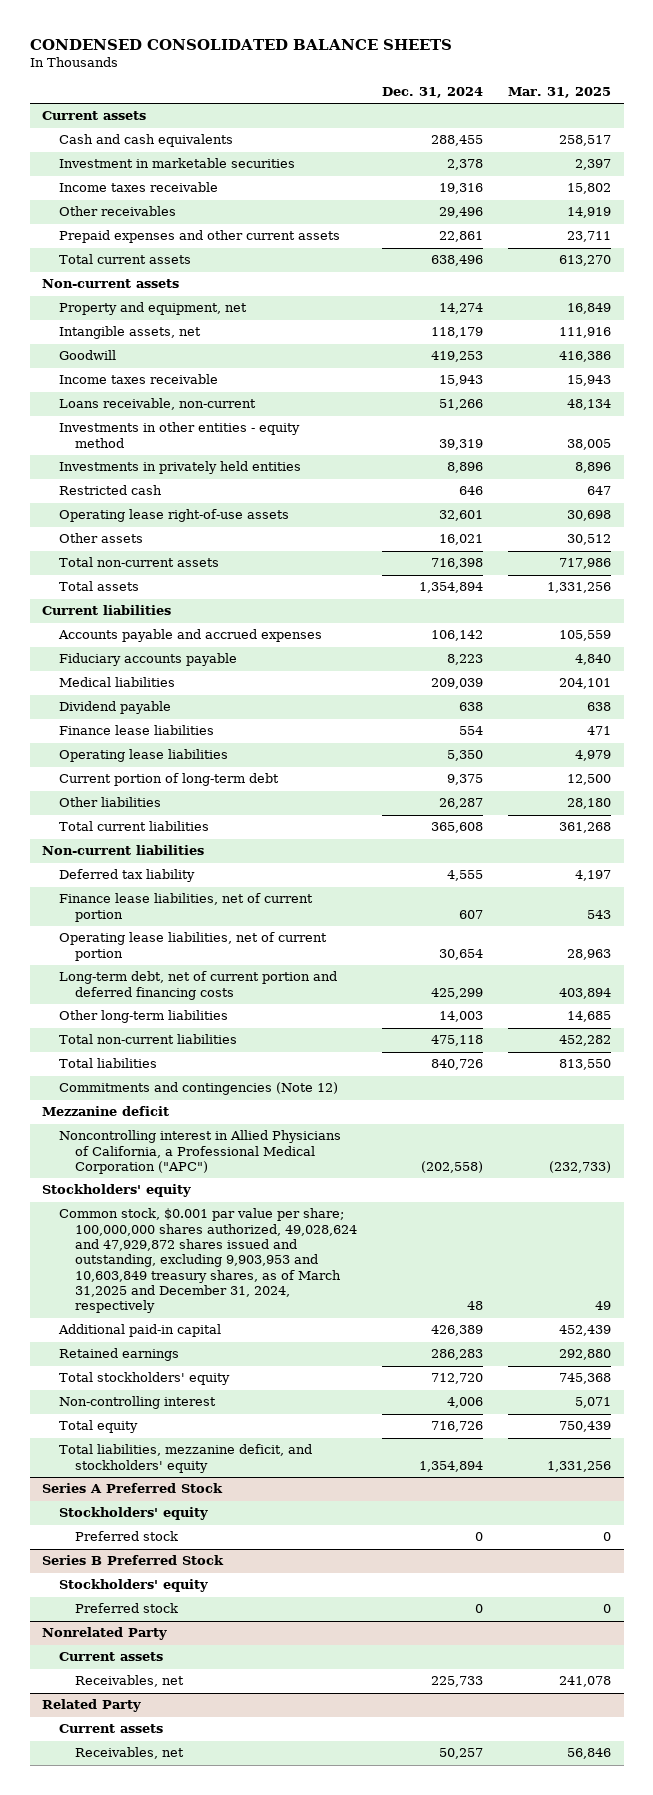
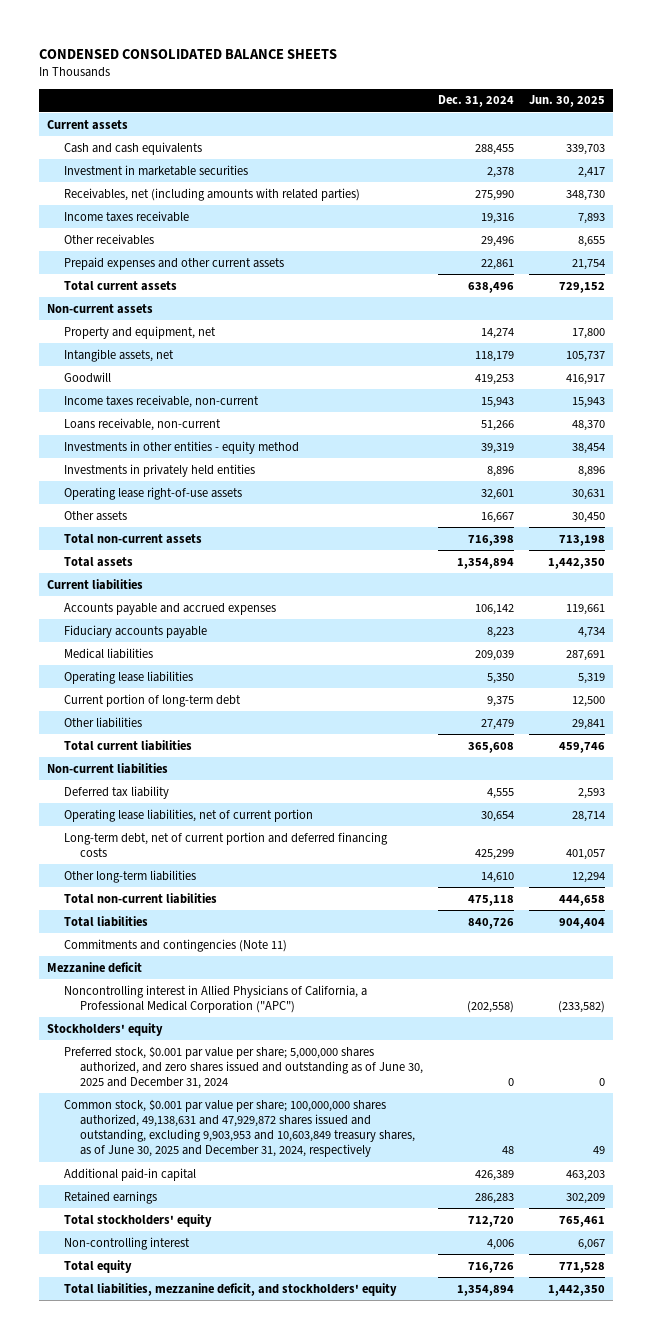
[508,87,612,99] Mar. 31, 2025 -> none
none -> [529,95,606,108] Jun. 30, 2025
none -> [63,187,360,201] Receivables, net (including amounts with related parties)
[58,374,218,385] Income taxes receivable -> [63,394,259,408] Income taxes receivable, non-current
[58,485,162,496] Restricted cash -> none
[438,534,483,546] 16,021 -> [481,511,515,523] 16,667
[58,701,171,715] Dividend payable -> none
[58,725,214,736] Finance lease liabilities -> none
[438,798,483,810] 26,287 -> [481,718,515,730] 27,479
[58,893,313,922] Finance lease liabilities, net of current portion -> none
[438,1011,483,1023] 14,003 -> [481,871,515,883] 14,610
[58,1082,338,1096] Commitments and contingencies (Note 12) -> [63,938,287,952] Commitments and contingencies (Note 11)
none -> [63,1045,424,1090] Preferred stock, $0.001 par value per share; 5,000,000 shares authorized, and zero shares issued and outstanding as of June 30, 2025 and December 31, 2024
[58,1208,357,1314] Common stock, $0.001 par value per share; 100,000,000 shares authorized, 49,028,624 and 47,929,872 shares issued and outstanding, excluding 9,903,953 and 10,603,849 treasury shares, as of March 31,2025 and December 31, 2024, respectively -> [63,1098,416,1158] Common stock, $0.001 par value per share; 100,000,000 shares authorized, 49,138,631 and 47,929,872 shares issued and outstanding, excluding 9,903,953 and 10,603,849 treasury shares, as of June 30, 2025 and December 31, 2024, respectively
[42,1483,224,1494] Series A Preferred Stock -> none
[58,1507,208,1521] Stockholders' equity -> none
[74,1531,178,1542] Preferred stock -> none
[42,1555,225,1566] Series B Preferred Stock -> none
[58,1579,208,1593] Stockholders' equity -> none
[74,1603,178,1614] Preferred stock -> none
[42,1627,168,1641] Nonrelated Party -> none
[58,1652,163,1662] Current assets -> none
[74,1675,184,1688] Receivables, net -> none
[42,1699,142,1713] Related Party -> none
[58,1724,163,1734] Current assets -> none
[74,1747,184,1760] Receivables, net -> none

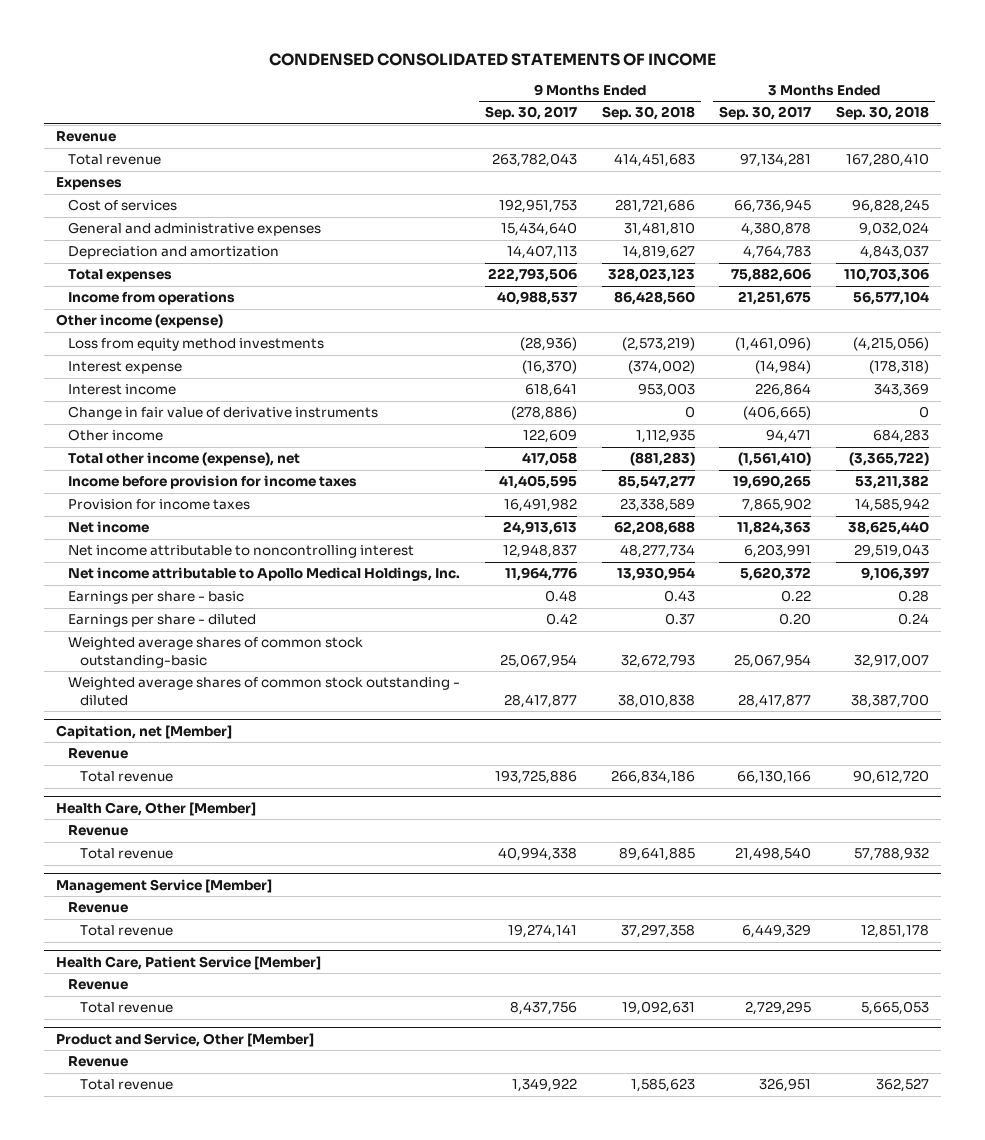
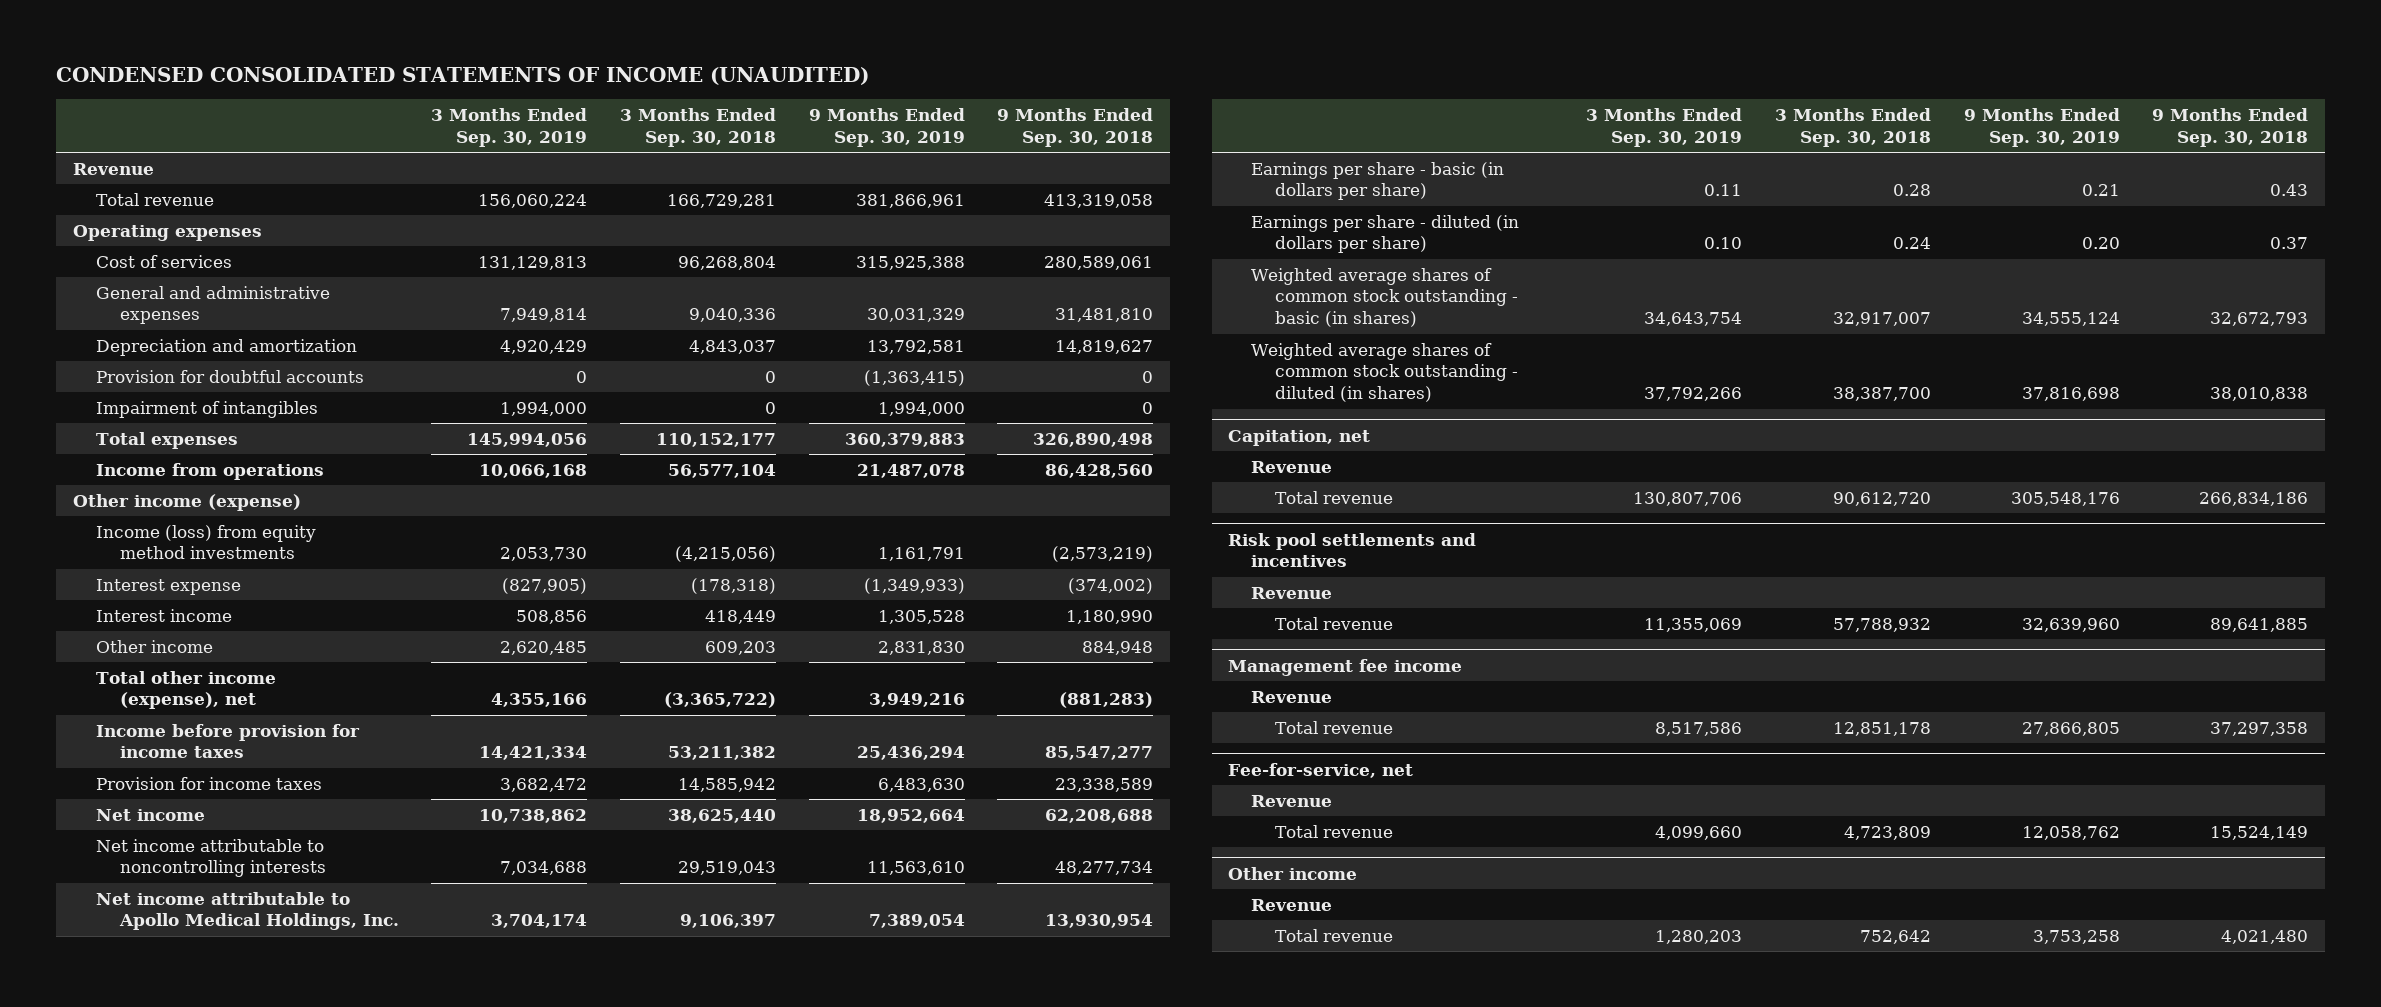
[268,53,716,67] CONDENSED CONSOLIDATED STATEMENTS OF INCOME -> [56,67,870,86] CONDENSED CONSOLIDATED STATEMENTS OF INCOME (UNAUDITED)
[484,106,577,121] Sep. 30, 2017 -> none
[719,106,812,121] Sep. 30, 2017 -> none
none -> [431,108,588,147] 3 Months Ended Sep. 30, 2019
none -> [808,108,965,147] 9 Months Ended Sep. 30, 2019
[613,153,695,168] 414,451,683 -> [1044,193,1154,208] 413,319,058
[845,153,929,168] 167,280,410 -> [666,193,776,208] 166,729,281
[56,177,123,191] Expenses -> [72,224,262,241] Operating expenses
[614,199,695,214] 281,721,686 -> [1044,255,1154,270] 280,589,061
[851,199,929,214] 96,828,245 -> [677,255,776,270] 96,268,804
[858,222,929,237] 9,032,024 -> [688,308,776,323] 9,040,336
none -> [96,369,365,383] Provision for doubtful accounts
none -> [96,400,319,418] Impairment of intangibles
[607,268,695,283] 328,023,123 -> [1033,432,1154,447] 326,890,498
[843,268,929,283] 110,703,306 -> [655,432,776,447] 110,152,177
[68,338,325,352] Loss from equity method investments -> [96,524,317,560] Income (loss) from equity method investments
[68,406,379,421] Change in fair value of derivative instruments -> none
[637,383,695,398] 953,003 -> [1066,609,1154,624] 1,180,990
[873,383,929,398] 343,369 -> [704,609,776,624] 418,449
[635,429,695,444] 1,112,935 -> [1082,640,1154,655] 884,948
[872,429,929,444] 684,283 -> [704,640,776,655] 609,203
[68,545,415,559] Net income attributable to noncontrolling interest -> [96,838,326,878] Net income attributable to noncontrolling interests
[68,591,245,605] Earnings per share - basic -> [1251,161,1505,201] Earnings per share - basic (in dollars per share)
[68,614,257,628] Earnings per share - diluted -> [1251,214,1520,254] Earnings per share - diluted (in dollars per share)
[68,637,364,668] Weighted average shares of common stock outstanding-basic -> [1251,267,1518,328] Weighted average shares of common stock outstanding - basic (in shares)
[68,677,461,706] Weighted average shares of common stock outstanding - diluted -> [1251,342,1518,403] Weighted average shares of common stock outstanding - diluted (in shares)
[56,724,233,739] Capitation, net [Member] -> [1227,429,1370,446] Capitation, net
[56,801,257,816] Health Care, Other [Member] -> [1227,532,1476,568] Risk pool settlements and incentives
[56,878,273,893] Management Service [Member] -> [1227,658,1462,676] Management fee income
[56,955,322,970] Health Care, Patient Service [Member] -> [1227,762,1413,778] Fee-for-service, net
[621,1001,695,1016] 19,092,631 -> [2210,825,2309,840] 15,524,149
[860,1001,929,1016] 5,665,053 -> [1844,825,1932,840] 4,723,809
[56,1032,315,1047] Product and Service, Other [Member] -> [1227,866,1357,880] Other income
[630,1078,695,1093] 1,585,623 -> [2221,929,2309,944] 4,021,480
[875,1078,929,1093] 362,527 -> [1860,929,1932,944] 752,642

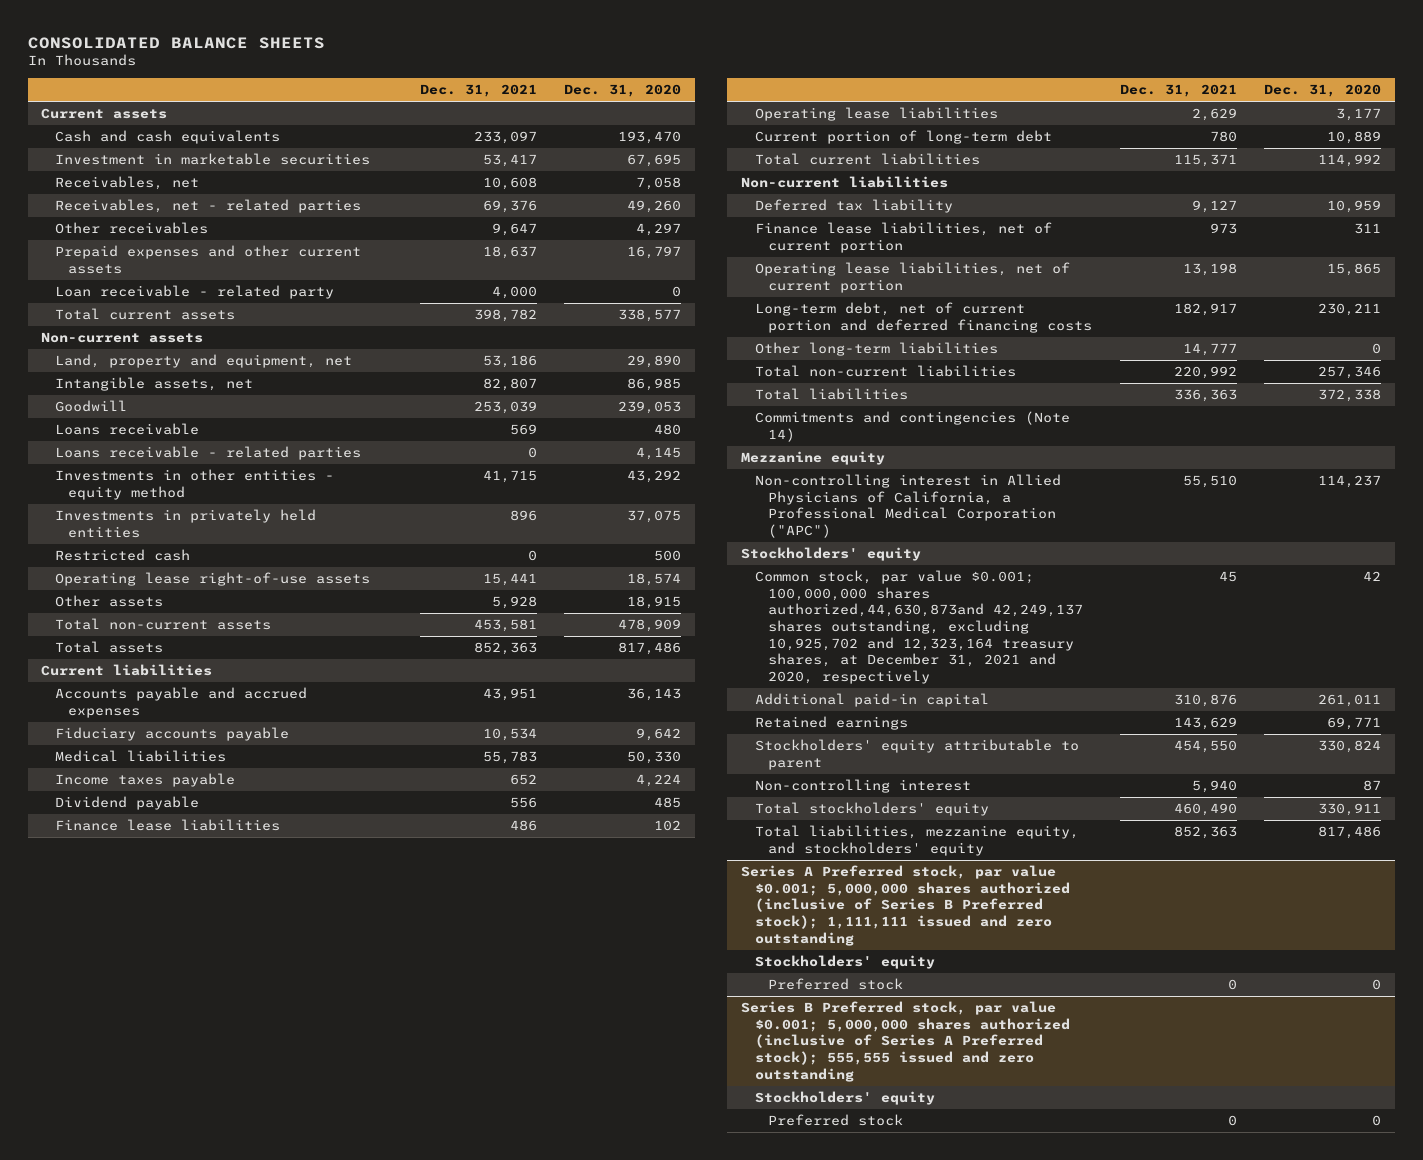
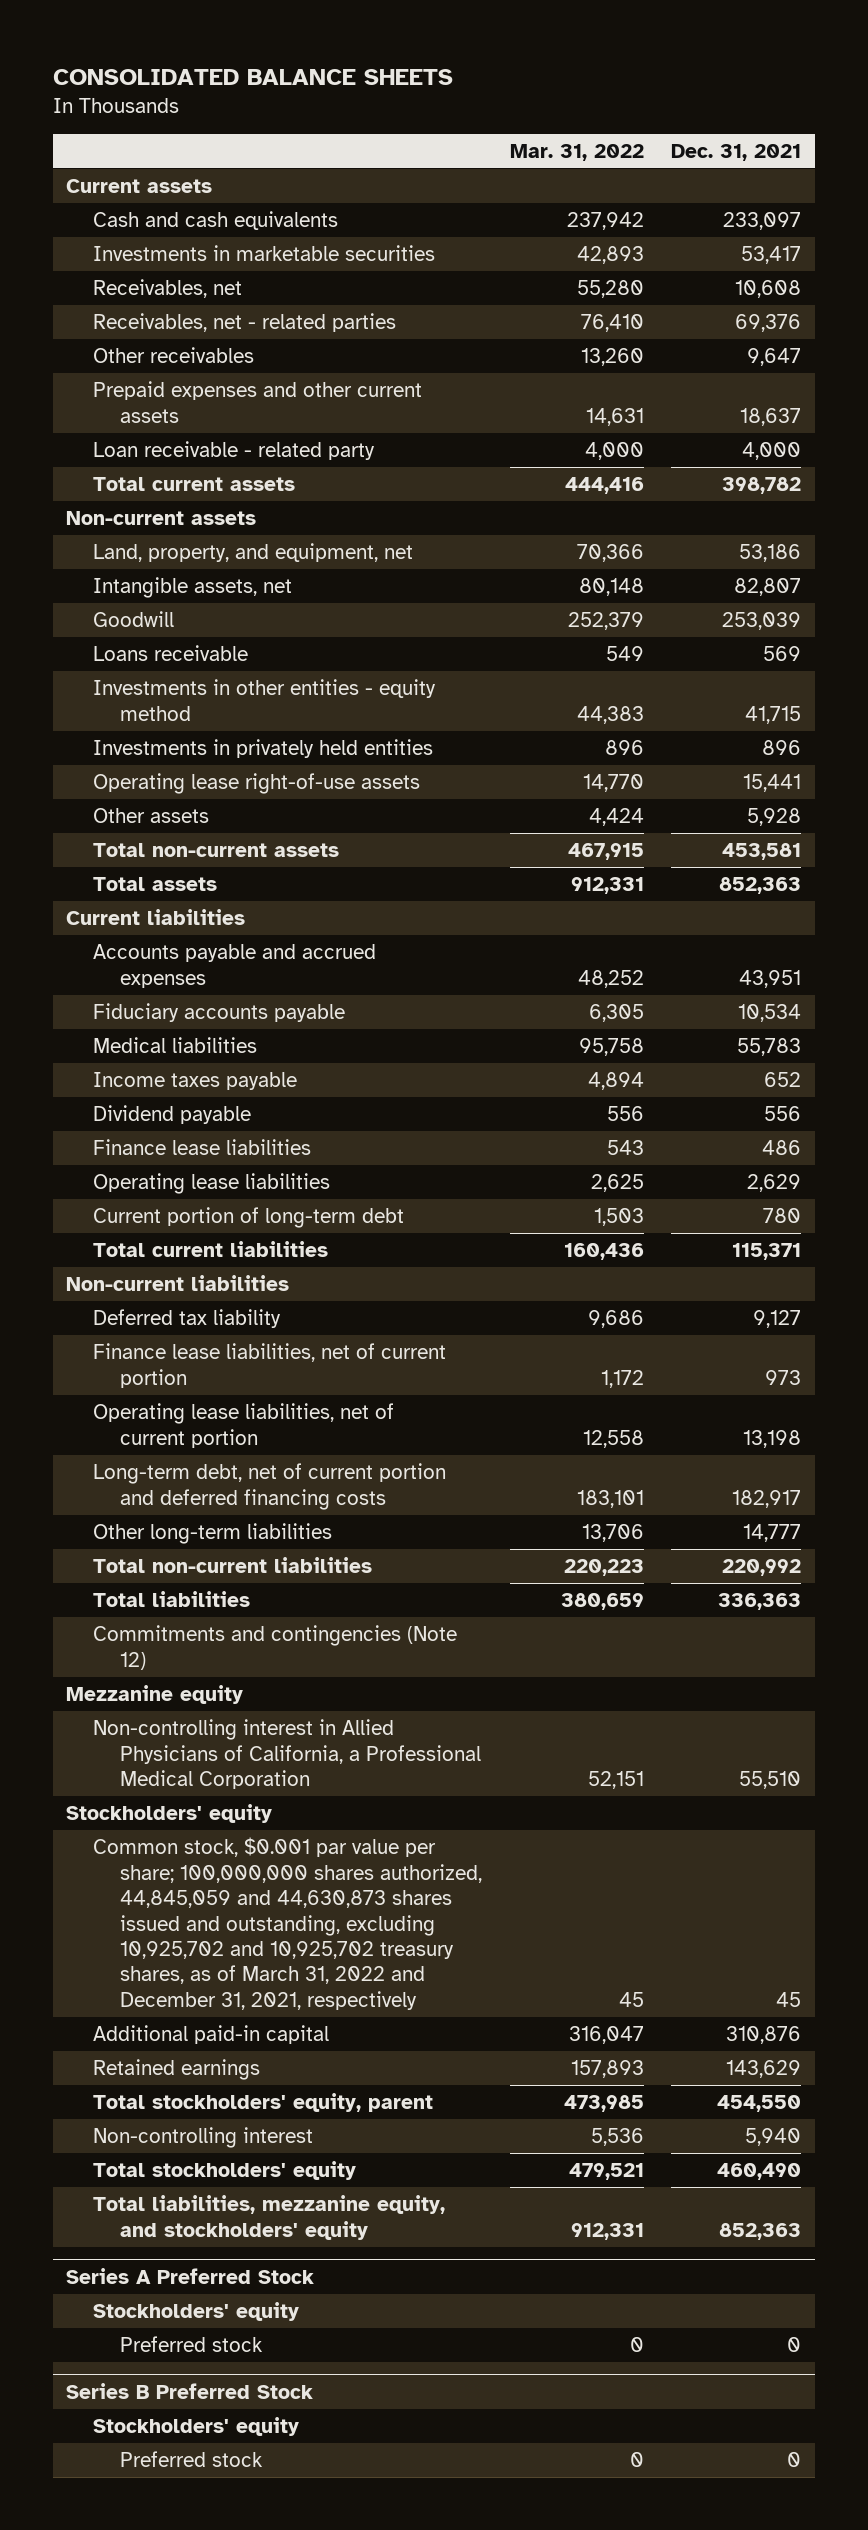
[564,84,682,98] Dec. 31, 2020 -> none
none -> [509,144,644,162] Mar. 31, 2022
[54,153,370,166] Investment in marketable securities -> [93,245,436,262] Investments in marketable securities
[54,354,352,369] Land, property and equipment, net -> [93,543,414,563] Land, property, and equipment, net
[54,446,361,461] Loans receivable - related parties -> none
[54,549,190,562] Restricted cash -> none
[754,411,1070,442] Commitments and contingencies (Note 14) -> [93,1625,458,1670] Commitments and contingencies (Note 12)
[754,474,1061,538] Non-controlling interest in Allied Physicians of California, a Professional Medical Corporation ("APC") -> [93,1719,482,1790] Non-controlling interest in Allied Physicians of California, a Professional Medical Corporation
[754,570,1084,684] Common stock, par value $0.001; 100,000,000 shares authorized,44,630,873and 42,249,137 shares outstanding, excluding 10,925,702 and 12,323,164 treasury shares, at December 31, 2021 and 2020, respectively -> [93,1837,483,2010] Common stock, $0.001 par value per share; 100,000,000 shares authorized, 44,845,059 and 44,630,873 shares issued and outstanding, excluding 10,925,702 and 10,925,702 treasury shares, as of March 31, 2022 and December 31, 2021, respectively
[754,739,1079,770] Stockholders' equity attributable to parent -> [93,2093,434,2113] Total stockholders' equity, parent
[741,865,1070,946] Series A Preferred stock, par value $0.001; 5,000,000 shares authorized (inclusive of Series B Preferred stock); 1,111,111 issued and zero outstanding -> [66,2267,315,2284] Series A Preferred Stock
[741,1001,1070,1082] Series B Preferred stock, par value $0.001; 5,000,000 shares authorized (inclusive of Series A Preferred stock); 555,555 issued and zero outstanding -> [66,2382,314,2399] Series B Preferred Stock

